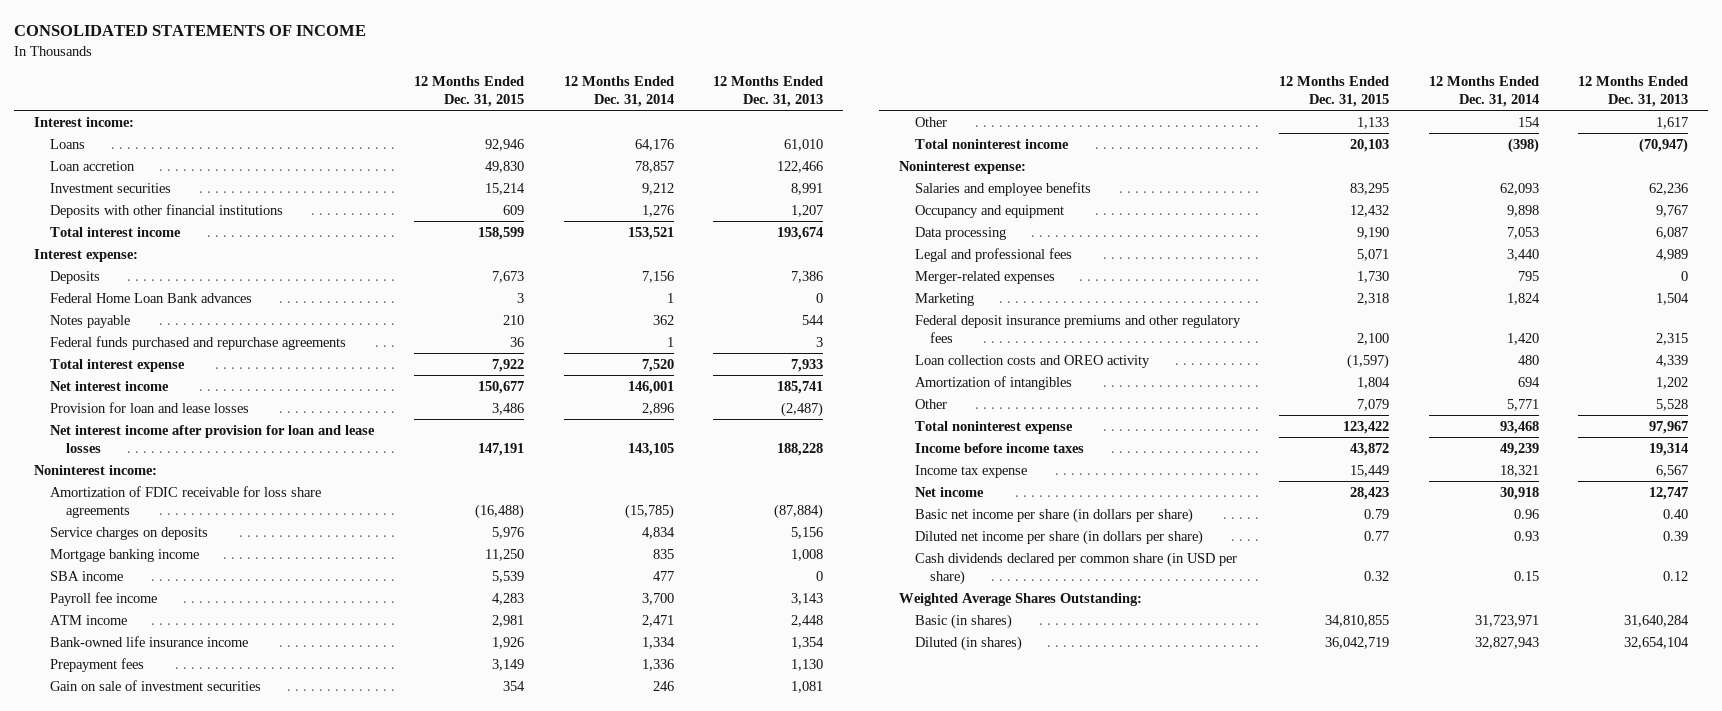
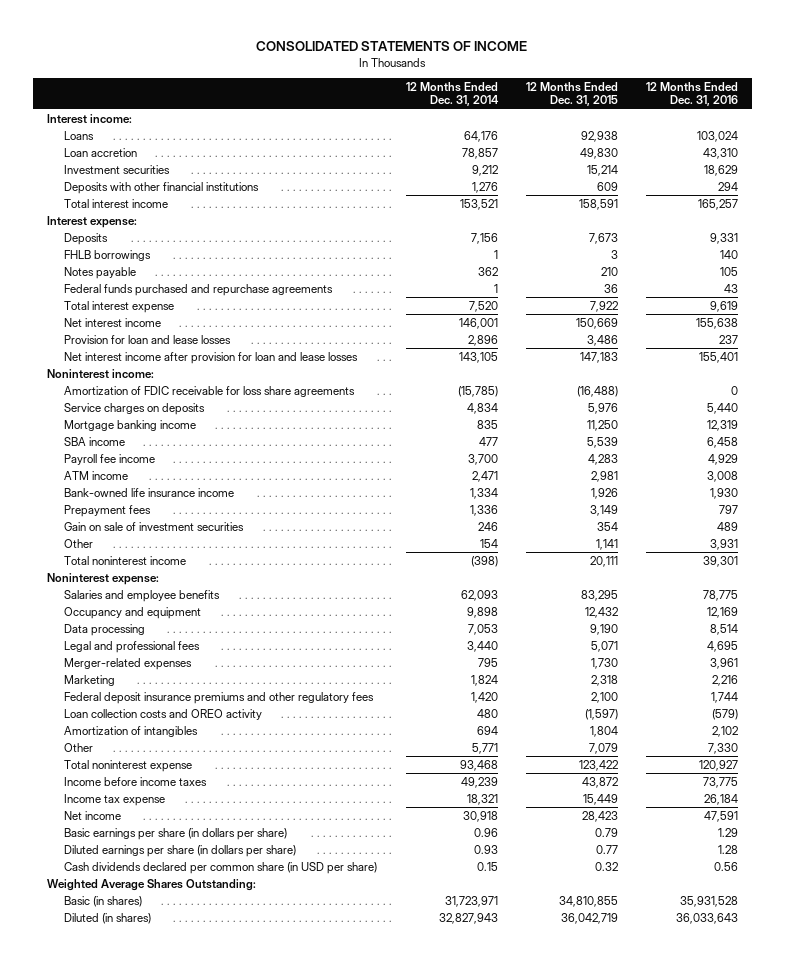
[713,75,824,108] 12 Months Ended Dec. 31, 2013 -> none
none -> [646,81,739,107] 12 Months Ended Dec. 31, 2016
[485,138,525,151] 92,946 -> [580,130,618,142] 92,938
[478,226,525,240] 158,599 -> [578,198,618,210] 158,591
[49,292,252,303] Federal Home Loan Bank advances -> [64,249,152,261] FHLB borrowings
[478,380,525,394] 150,677 -> [575,317,618,329] 150,669
[478,443,525,457] 147,191 -> [579,351,618,363] 147,183
[1357,116,1390,129] 1,133 -> [595,538,618,550] 1,141
[1350,138,1390,152] 20,103 -> [589,555,618,567] 20,111
[914,507,1193,523] Basic net income per share (in dollars per share) -> [64,827,288,840] Basic earnings per share (in dollars per share)
[914,529,1203,545] Diluted net income per share (in dollars per share) -> [64,844,297,857] Diluted earnings per share (in dollars per share)

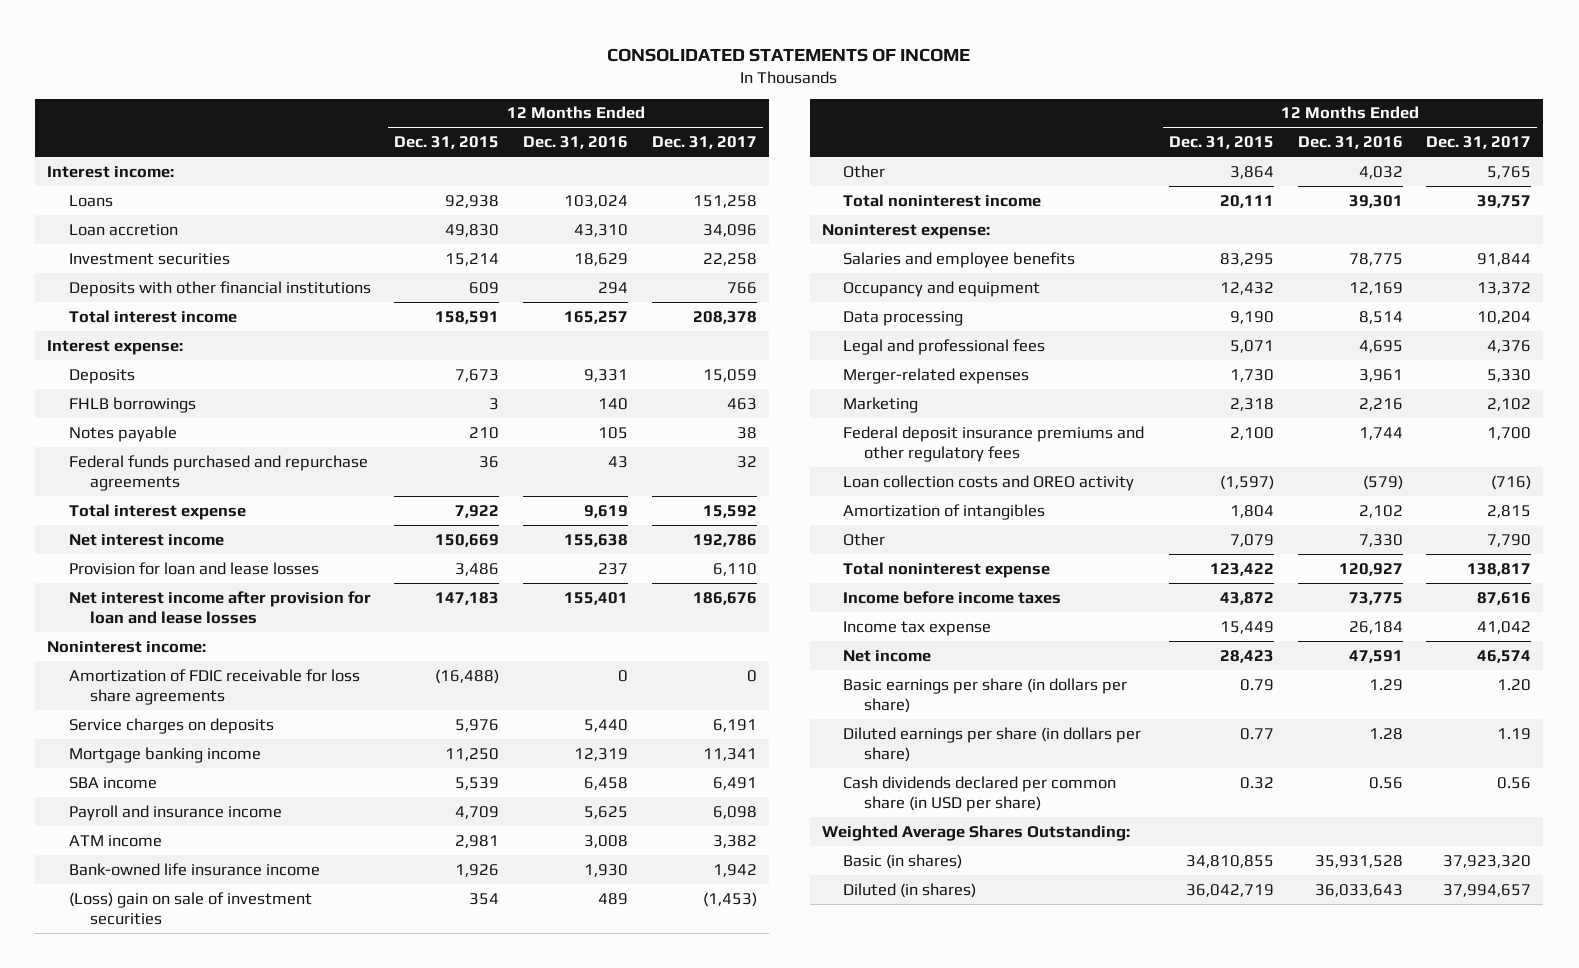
[405,81,499,107] 12 Months Ended Dec. 31, 2014 -> none
none -> [652,136,758,150] Dec. 31, 2017
[64,453,156,465] Payroll fee income -> [68,804,282,821] Payroll and insurance income
[587,453,618,465] 4,283 -> [455,805,500,819] 4,709
[708,453,739,465] 4,929 -> [584,805,629,819] 5,625
[64,504,152,517] Prepayment fees -> none
[64,521,245,531] Gain on sale of investment securities -> [68,891,312,925] (Loss) gain on sale of investment securities
[595,538,618,550] 1,141 -> [1229,165,1274,179] 3,864
[710,538,739,550] 3,931 -> [1358,165,1403,179] 4,032

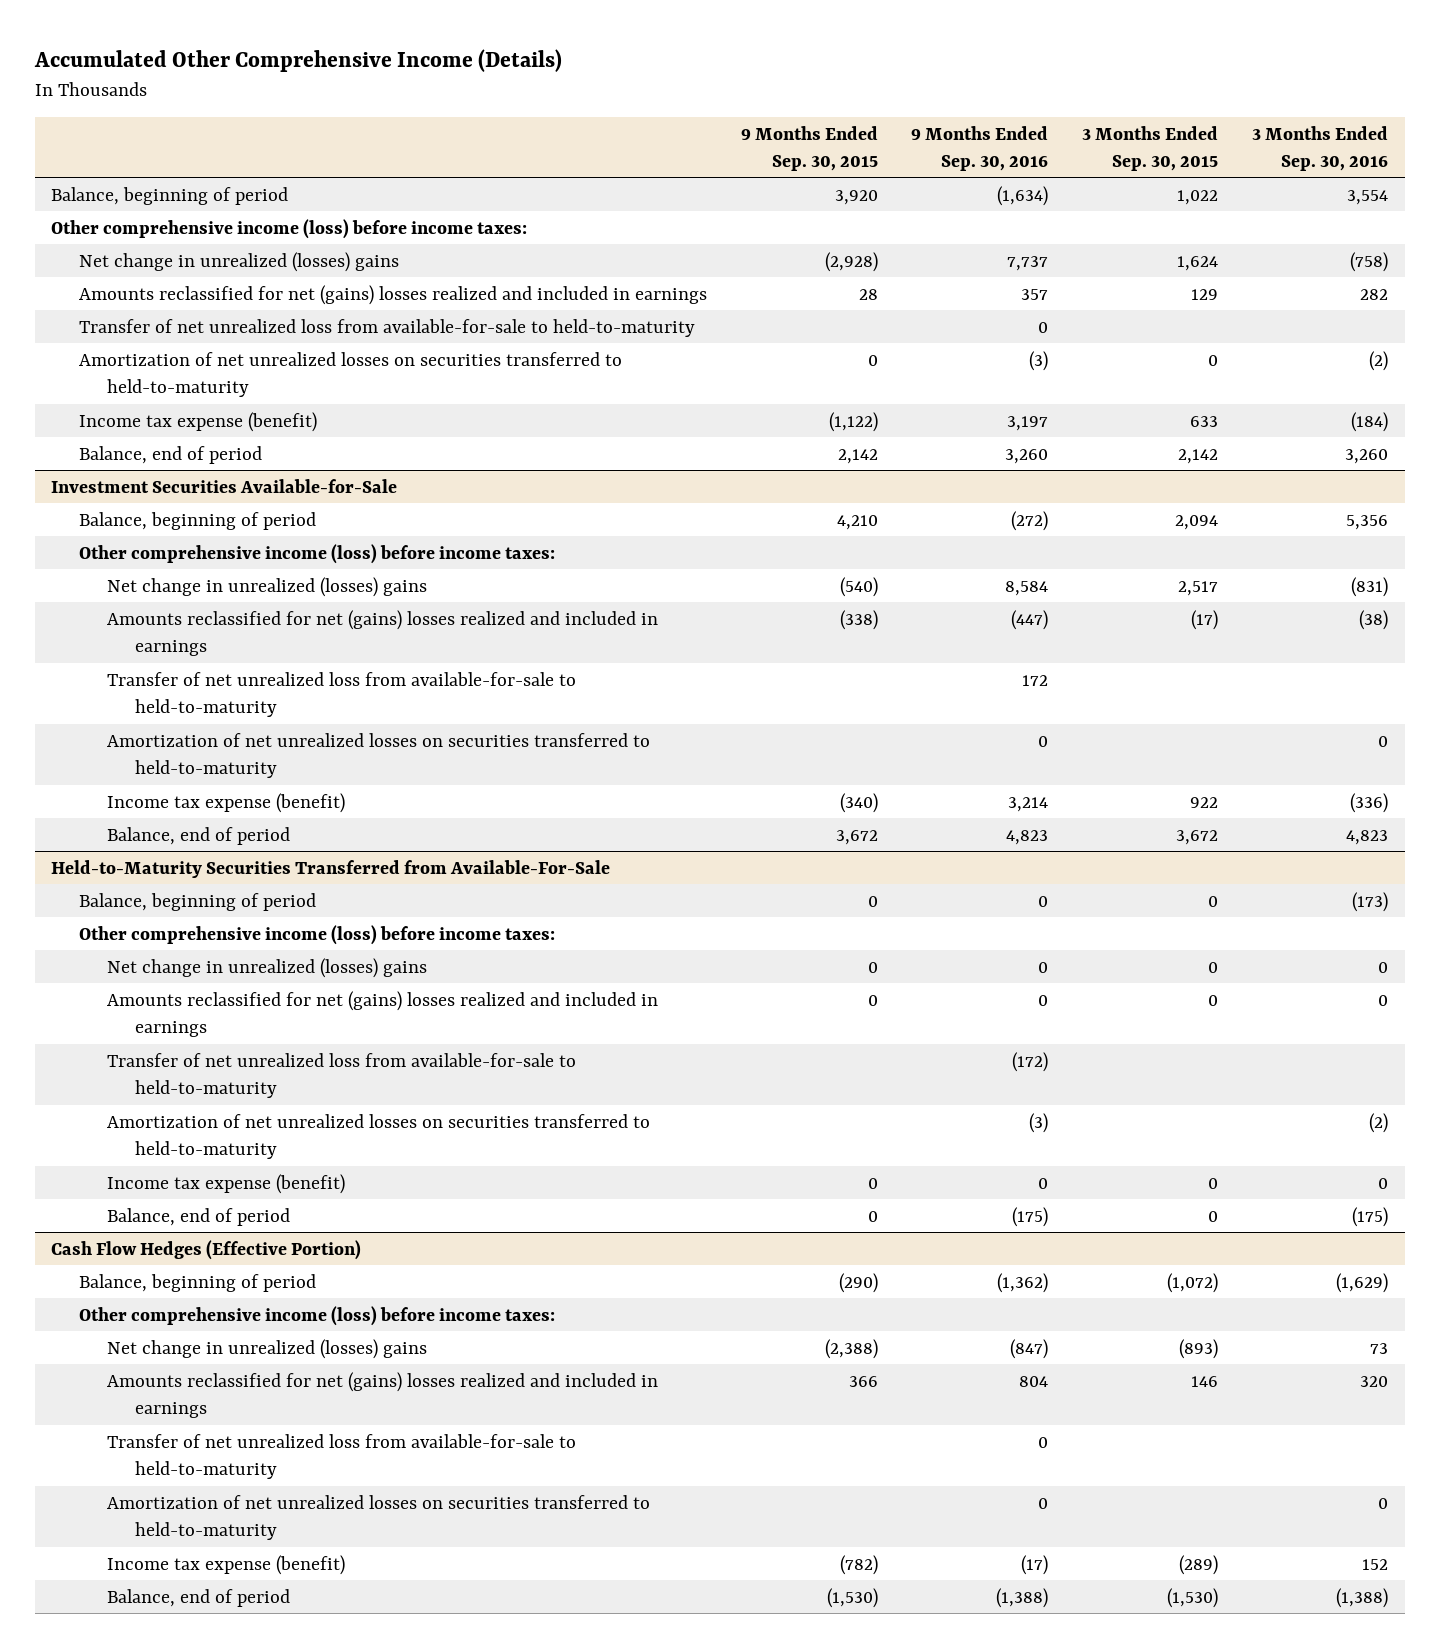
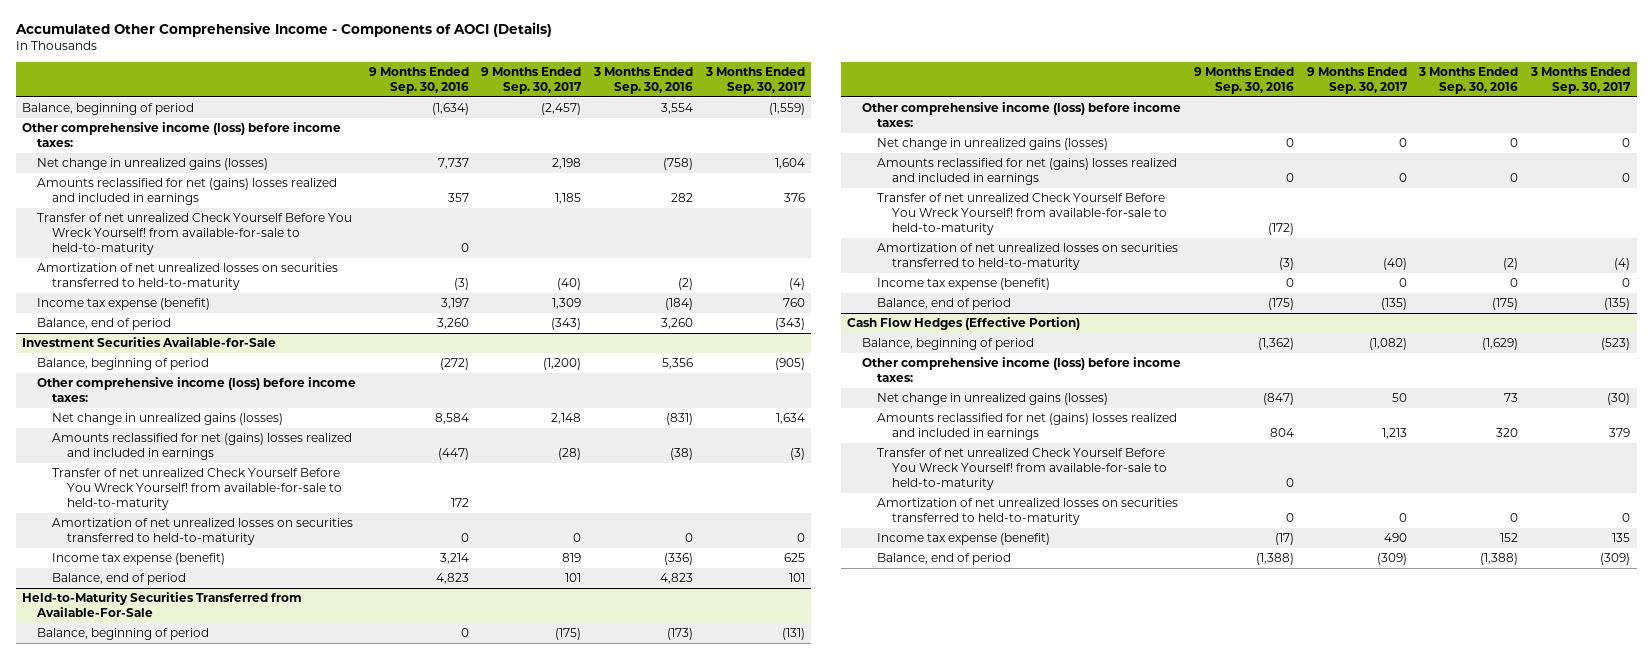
[33,49,562,73] Accumulated Other Comprehensive Income (Details) -> [14,22,552,38] Accumulated Other Comprehensive Income - Components of AOCI (Details)
[740,125,878,171] 9 Months Ended Sep. 30, 2015 -> none
[1082,125,1219,171] 3 Months Ended Sep. 30, 2015 -> none
none -> [481,66,583,94] 9 Months Ended Sep. 30, 2017
none -> [705,66,807,94] 3 Months Ended Sep. 30, 2017
[79,251,400,272] Net change in unrealized (losses) gains -> [36,158,268,171] Net change in unrealized gains (losses)
[79,318,696,337] Transfer of net unrealized loss from available-for-sale to held-to-maturity -> [36,213,352,256] Transfer of net unrealized Check Yourself Before You Wreck Yourself! from available-for-sale to held-to-maturity
[106,576,427,597] Net change in unrealized (losses) gains -> [51,413,283,426] Net change in unrealized gains (losses)
[106,671,576,717] Transfer of net unrealized loss from available-for-sale to held-to-maturity -> [51,468,342,511] Transfer of net unrealized Check Yourself Before You Wreck Yourself! from available-for-sale to held-to-maturity
[106,957,427,978] Net change in unrealized (losses) gains -> [876,138,1108,151] Net change in unrealized gains (losses)
[106,1052,576,1098] Transfer of net unrealized loss from available-for-sale to held-to-maturity -> [876,193,1167,236] Transfer of net unrealized Check Yourself Before You Wreck Yourself! from available-for-sale to held-to-maturity
[106,1338,427,1359] Net change in unrealized (losses) gains -> [876,393,1108,406] Net change in unrealized gains (losses)
[106,1433,576,1479] Transfer of net unrealized loss from available-for-sale to held-to-maturity -> [876,448,1167,491] Transfer of net unrealized Check Yourself Before You Wreck Yourself! from available-for-sale to held-to-maturity

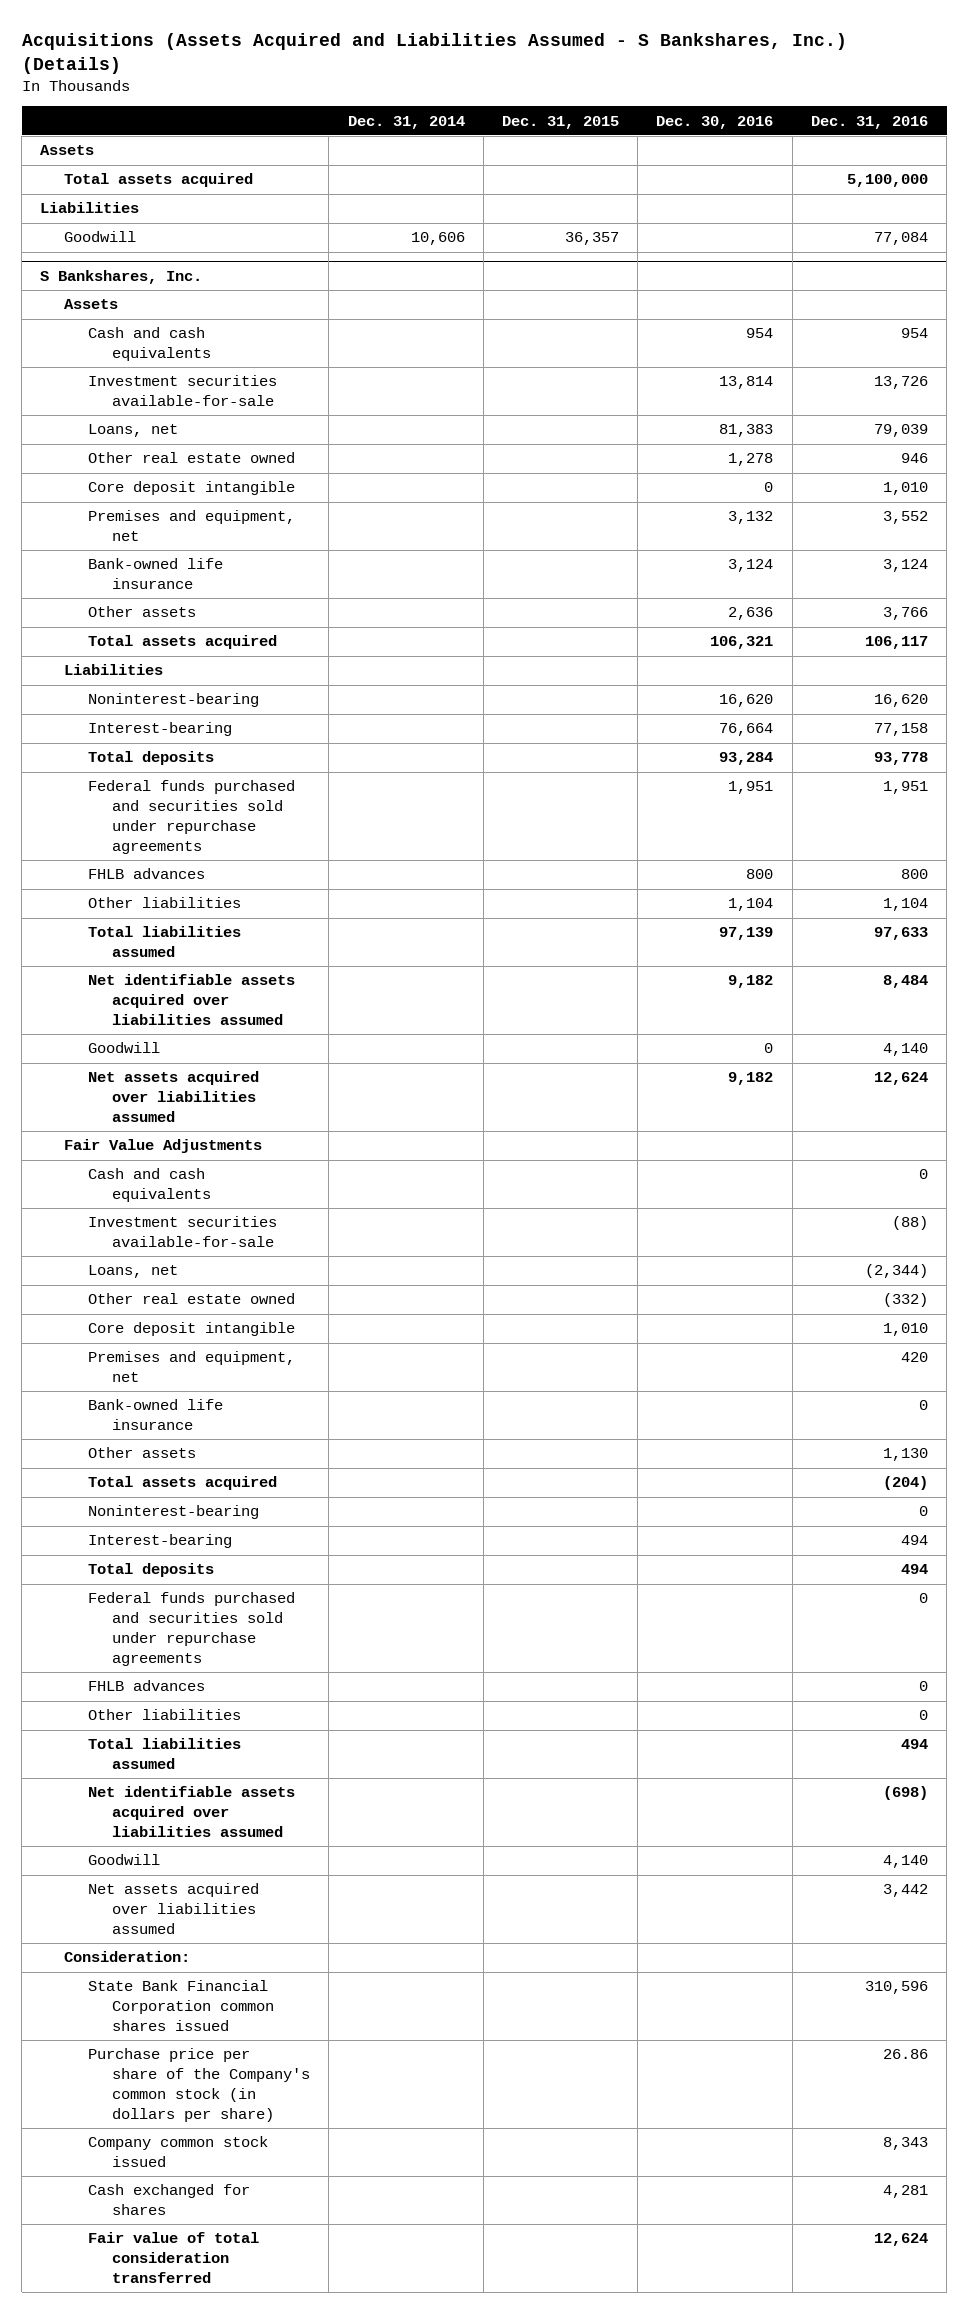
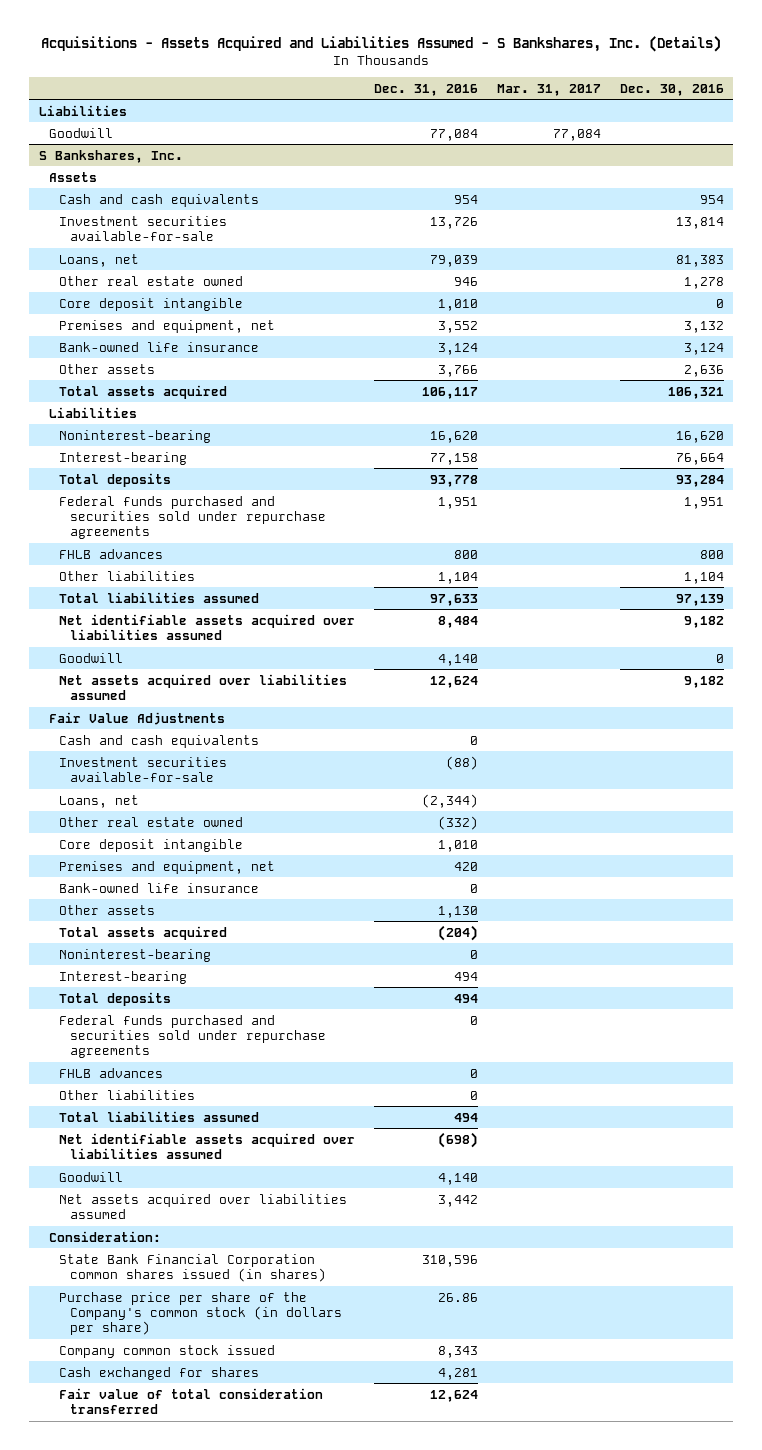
[21,32,847,74] Acquisitions (Assets Acquired and Liabilities Assumed - S Bankshares, Inc.) (Details) -> [41,36,722,53] Acquisitions - Assets Acquired and Liabilities Assumed - S Bankshares, Inc. (Details)
[347,115,465,129] Dec. 31, 2014 -> none
[501,115,619,129] Dec. 31, 2015 -> none
none -> [496,83,601,96] Mar. 31, 2017
[40,145,95,156] Assets -> none
[64,173,254,188] Total assets acquired -> none
[88,1980,275,2031] State Bank Financial Corporation common shares issued -> [59,1253,326,1282] State Bank Financial Corporation common shares issued (in shares)

